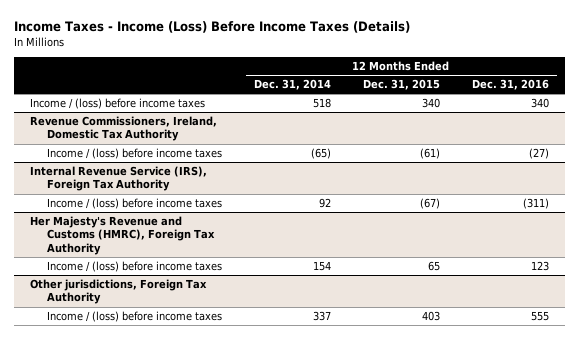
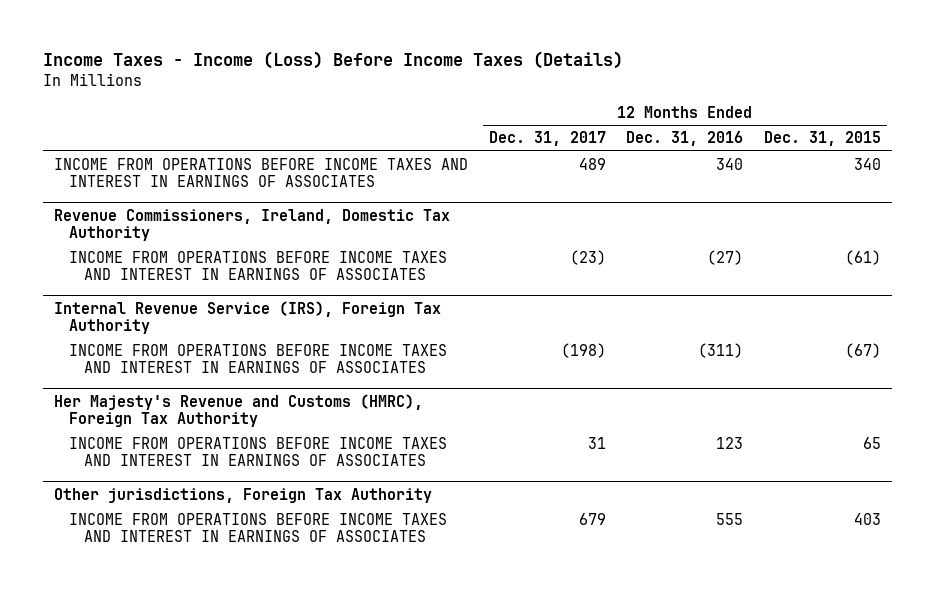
[253,79,331,91] Dec. 31, 2014 -> none
none -> [488,131,606,147] Dec. 31, 2017
[30,98,206,110] Income / (loss) before income taxes -> [53,157,468,188] INCOME FROM OPERATIONS BEFORE INCOME TAXES AND INTEREST IN EARNINGS OF ASSOCIATES
[46,148,222,160] Income / (loss) before income taxes -> [68,250,447,281] INCOME FROM OPERATIONS BEFORE INCOME TAXES AND INTEREST IN EARNINGS OF ASSOCIATES
[46,198,222,210] Income / (loss) before income taxes -> [68,343,447,374] INCOME FROM OPERATIONS BEFORE INCOME TAXES AND INTEREST IN EARNINGS OF ASSOCIATES
[46,261,222,273] Income / (loss) before income taxes -> [68,436,447,467] INCOME FROM OPERATIONS BEFORE INCOME TAXES AND INTEREST IN EARNINGS OF ASSOCIATES
[46,311,222,323] Income / (loss) before income taxes -> [68,512,447,543] INCOME FROM OPERATIONS BEFORE INCOME TAXES AND INTEREST IN EARNINGS OF ASSOCIATES

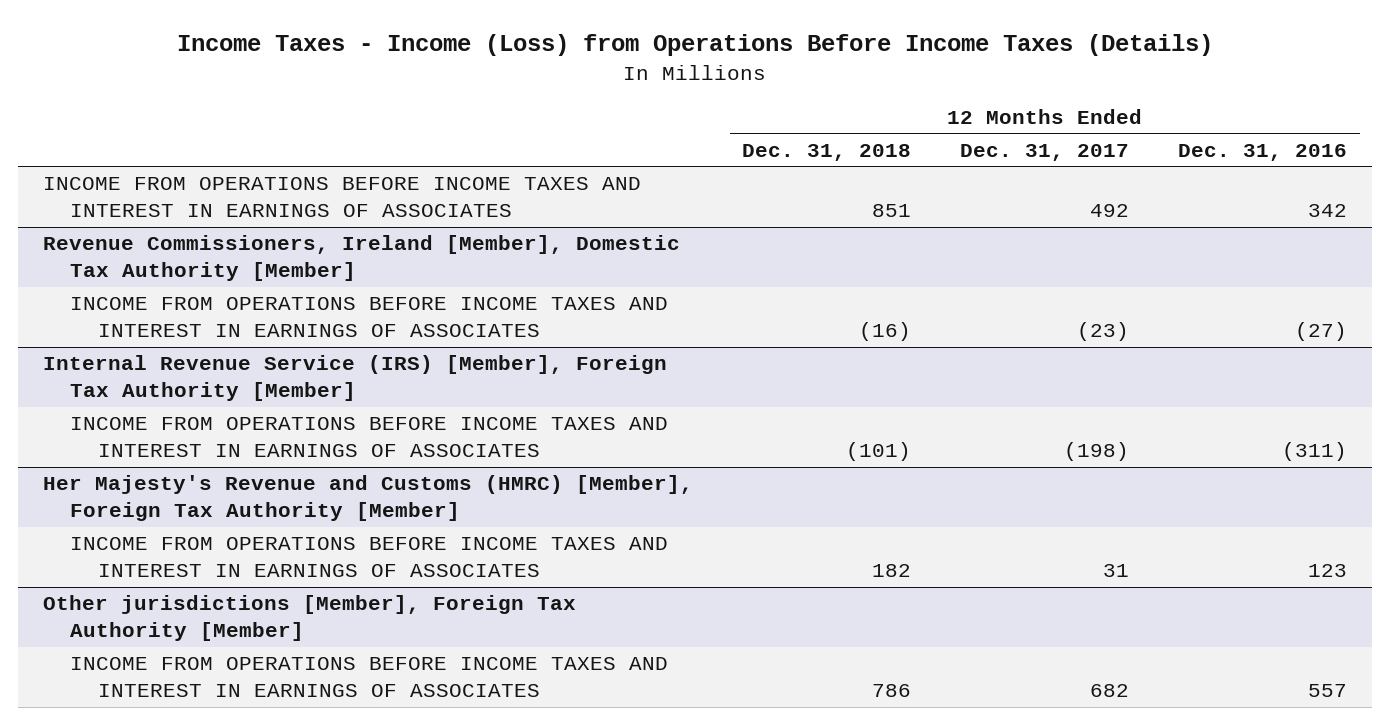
[43,51,624,70] Income Taxes - Income (Loss) Before Income Taxes (Details) -> [177,34,1214,57] Income Taxes - Income (Loss) from Operations Before Income Taxes (Details)
[764,131,882,147] Dec. 31, 2015 -> none
none -> [742,143,912,161] Dec. 31, 2018
[578,157,606,170] 489 -> [1090,204,1130,218] 492
[716,157,744,170] 340 -> [1308,204,1348,218] 342
[53,208,450,241] Revenue Commissioners, Ireland, Domestic Tax Authority -> [43,235,681,282] Revenue Commissioners, Ireland [Member], Domestic Tax Authority [Member]
[53,300,441,334] Internal Revenue Service (IRS), Foreign Tax Authority -> [43,355,668,402] Internal Revenue Service (IRS) [Member], Foreign Tax Authority [Member]
[53,393,423,427] Her Majesty's Revenue and Customs (HMRC), Foreign Tax Authority -> [43,475,694,522] Her Majesty's Revenue and Customs (HMRC) [Member], Foreign Tax Authority [Member]
[53,487,432,503] Other jurisdictions, Foreign Tax Authority -> [43,595,577,642] Other jurisdictions [Member], Foreign Tax Authority [Member]
[578,512,606,525] 679 -> [1090,684,1130,698] 682
[716,512,744,525] 555 -> [1308,684,1348,698] 557

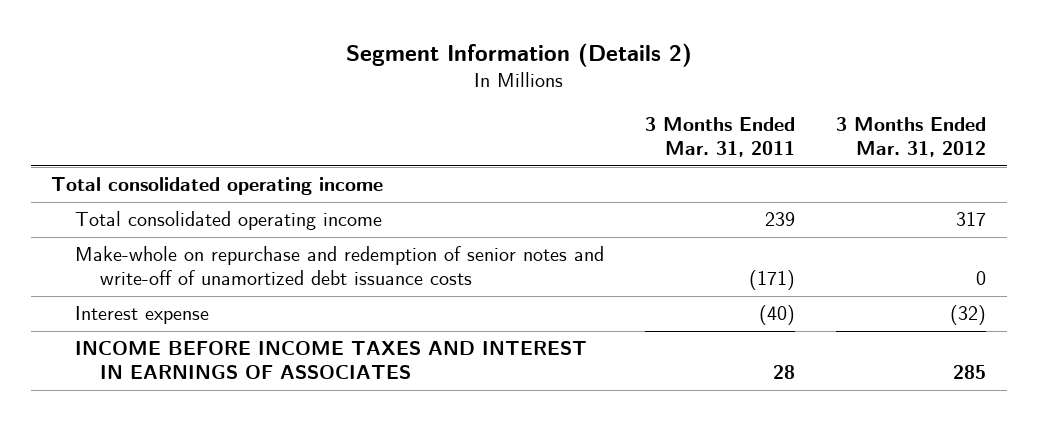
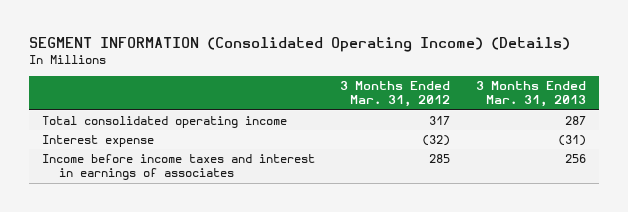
[345,43,692,68] Segment Information (Details 2) -> [29,36,571,52] SEGMENT INFORMATION (Consolidated Operating Income) (Details)
[645,117,796,157] 3 Months Ended Mar. 31, 2011 -> none
none -> [475,81,586,108] 3 Months Ended Mar. 31, 2013
[51,177,384,196] Total consolidated operating income -> none
[75,246,605,286] Make-whole on repurchase and redemption of senior notes and write-off of unamortized debt issuance costs -> none
[75,340,588,380] INCOME BEFORE INCOME TAXES AND INTEREST IN EARNINGS OF ASSOCIATES -> [42,154,316,181] Income before income taxes and interest in earnings of associates

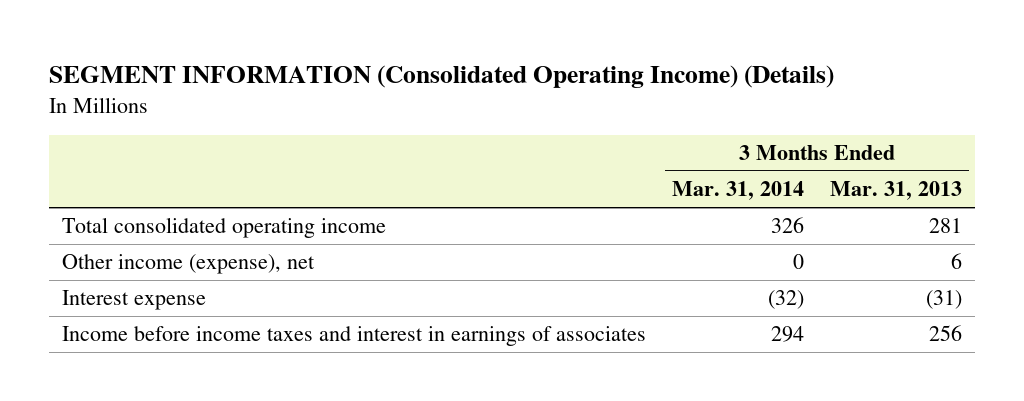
[340,81,451,108] 3 Months Ended Mar. 31, 2012 -> none
none -> [671,181,804,201] Mar. 31, 2014
[564,116,586,126] 287 -> [929,218,963,234] 281
none -> [61,254,315,275] Other income (expense), net

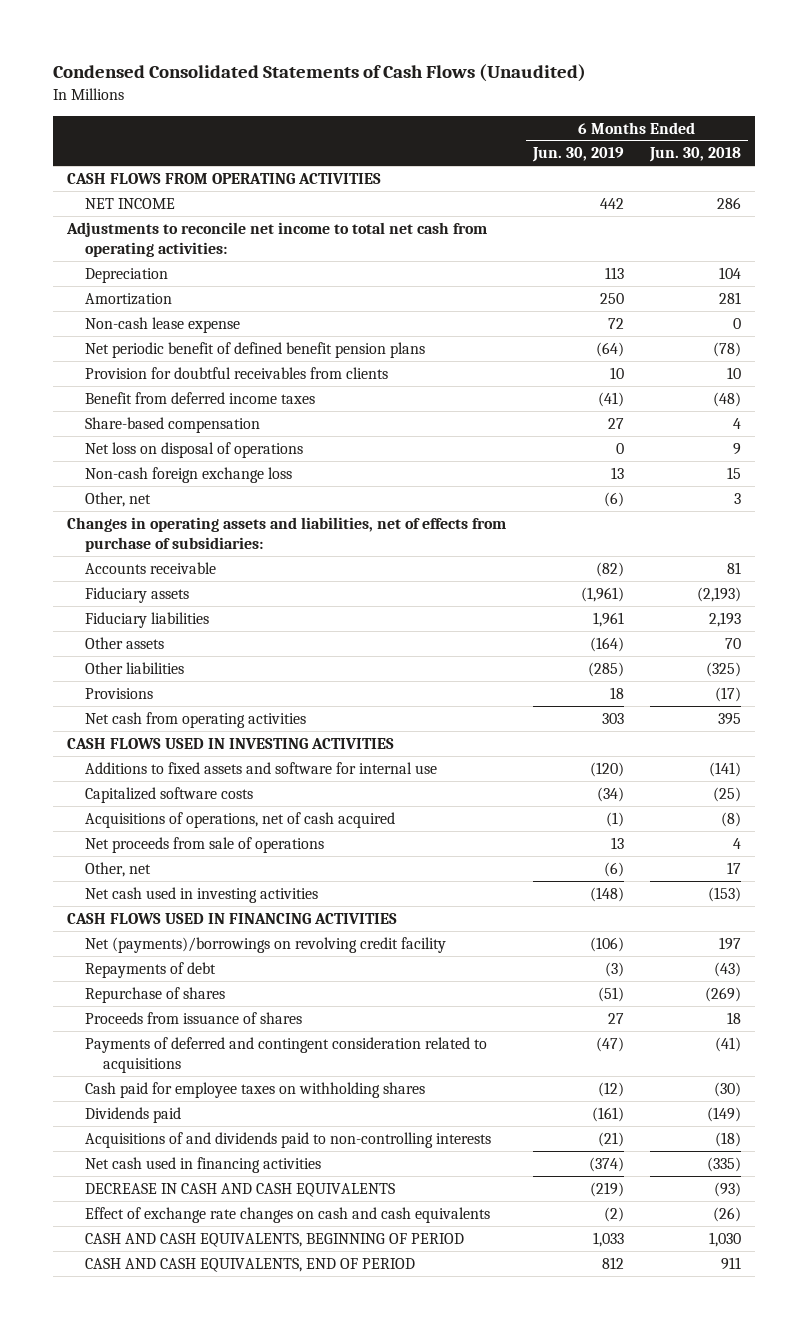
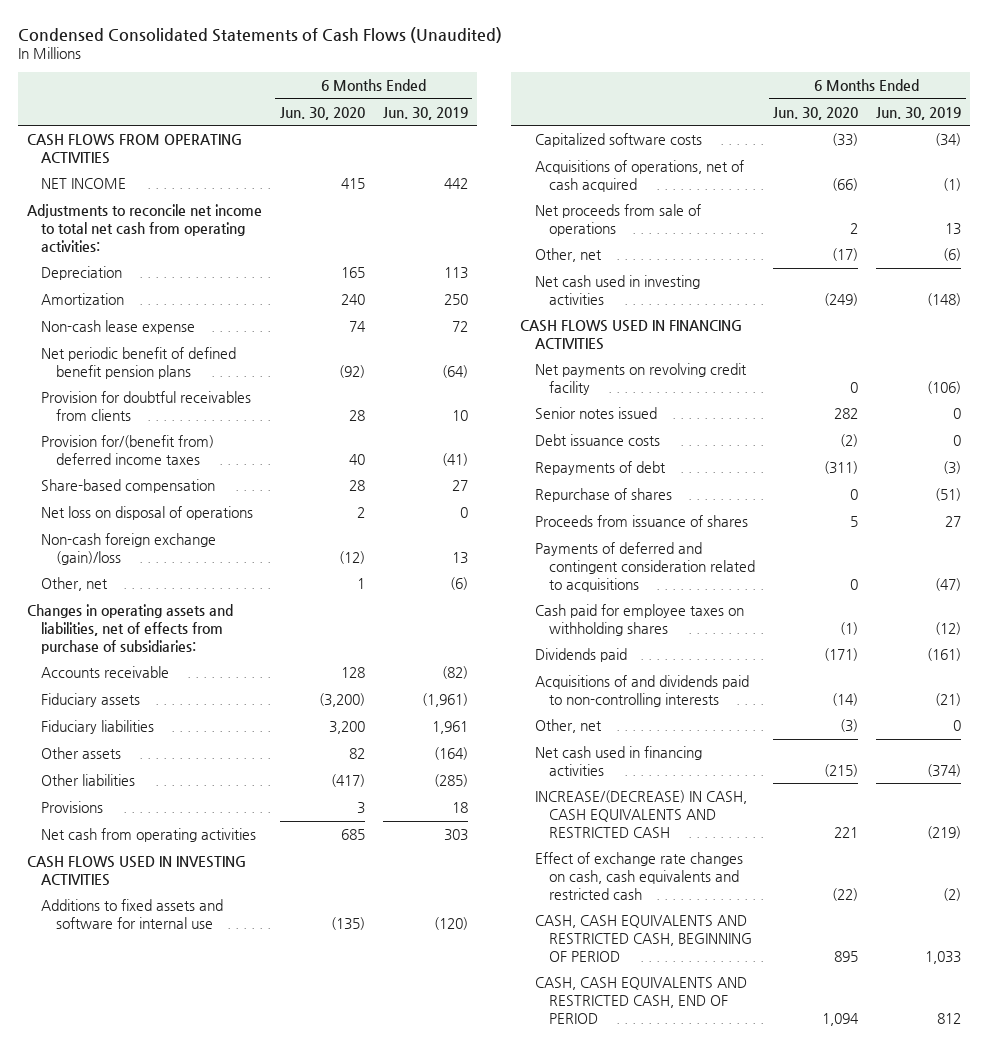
[649,147,742,163] Jun. 30, 2018 -> none
none -> [279,106,365,120] Jun. 30, 2020
[84,391,315,404] Benefit from deferred income taxes -> [41,435,215,465] Provision for/(benefit from) deferred income taxes
[84,466,292,483] Non-cash foreign exchange loss -> [41,533,217,565] Non-cash foreign exchange (gain)/loss
[84,936,446,953] Net (payments)/borrowings on revolving credit facility -> [534,363,747,395] Net payments on revolving credit facility
none -> [534,407,657,420] Senior notes issued
none -> [534,434,660,447] Debt issuance costs
none -> [534,719,602,734] Other, net
[84,1182,395,1197] DECREASE IN CASH AND CASH EQUIVALENTS -> [534,790,747,838] INCREASE/(DECREASE) IN CASH, CASH EQUIVALENTS AND RESTRICTED CASH
[84,1206,490,1223] Effect of exchange rate changes on cash and cash equivalents -> [534,852,743,900] Effect of exchange rate changes on cash, cash equivalents and restricted cash
[84,1232,464,1247] CASH AND CASH EQUIVALENTS, BEGINNING OF PERIOD -> [534,915,752,962] CASH, CASH EQUIVALENTS AND RESTRICTED CASH, BEGINNING OF PERIOD
[84,1257,415,1272] CASH AND CASH EQUIVALENTS, END OF PERIOD -> [534,977,747,1024] CASH, CASH EQUIVALENTS AND RESTRICTED CASH, END OF PERIOD

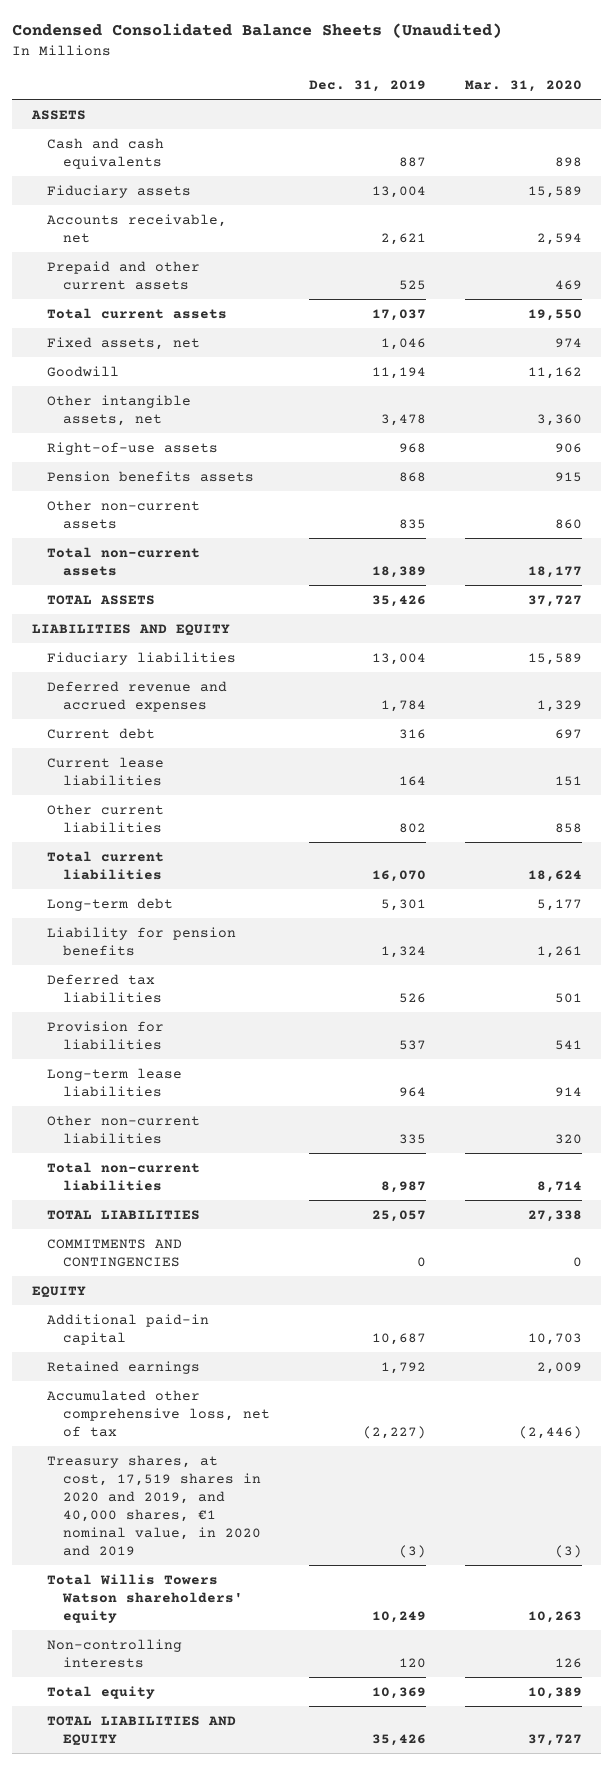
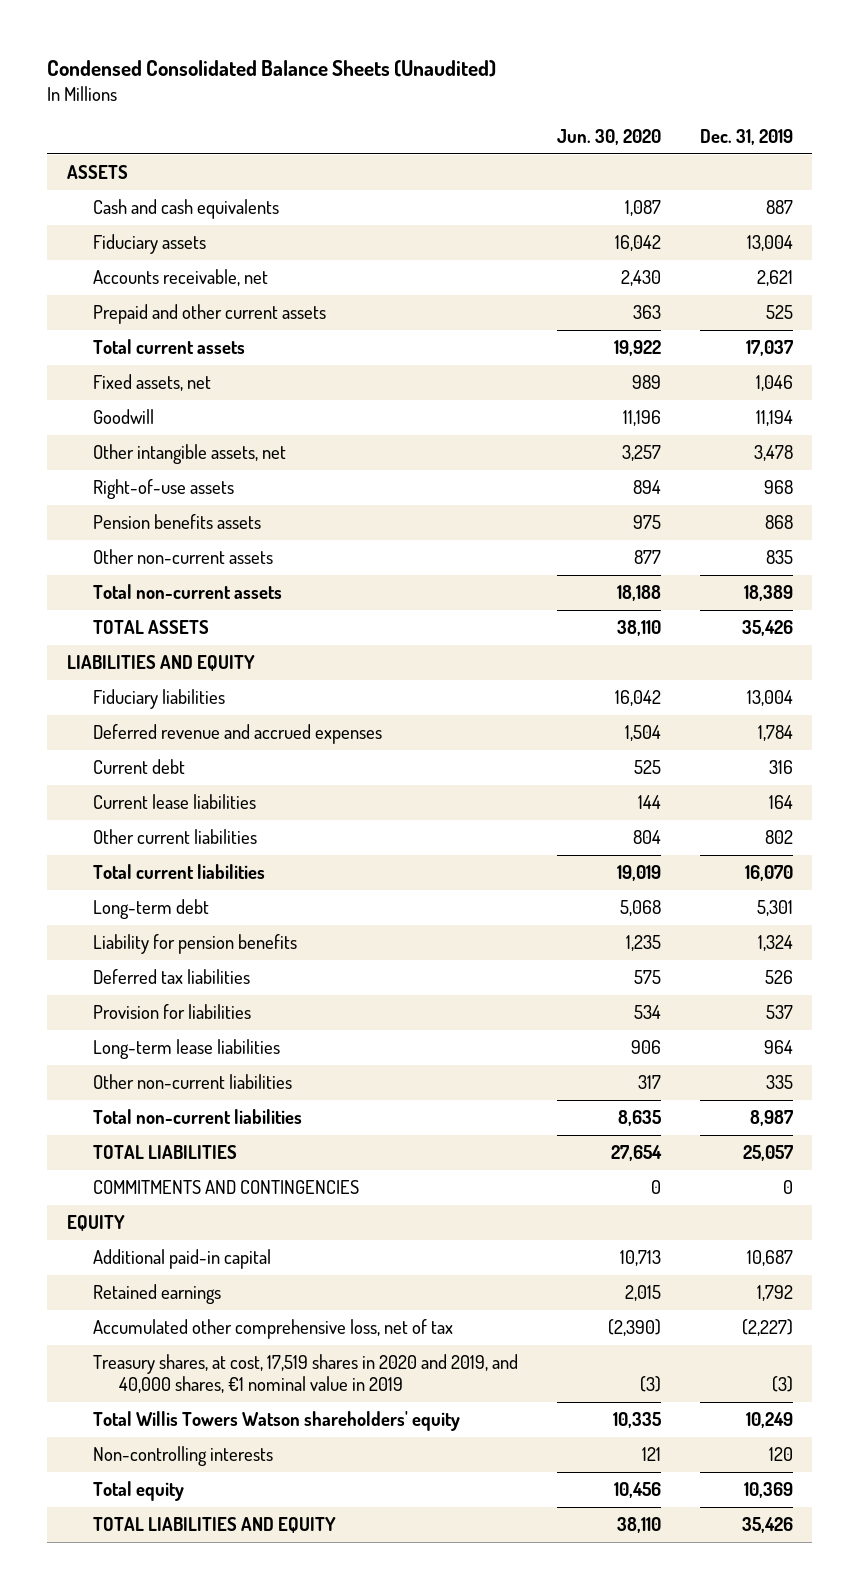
[465,79,583,92] Mar. 31, 2020 -> none
none -> [556,129,661,146] Jun. 30, 2020
[47,1455,262,1556] Treasury shares, at cost, 17,519 shares in 2020 and 2019, and 40,000 shares, €1 nominal value, in 2020 and 2019 -> [92,1354,518,1394] Treasury shares, at cost, 17,519 shares in 2020 and 2019, and 40,000 shares, €1 nominal value in 2019

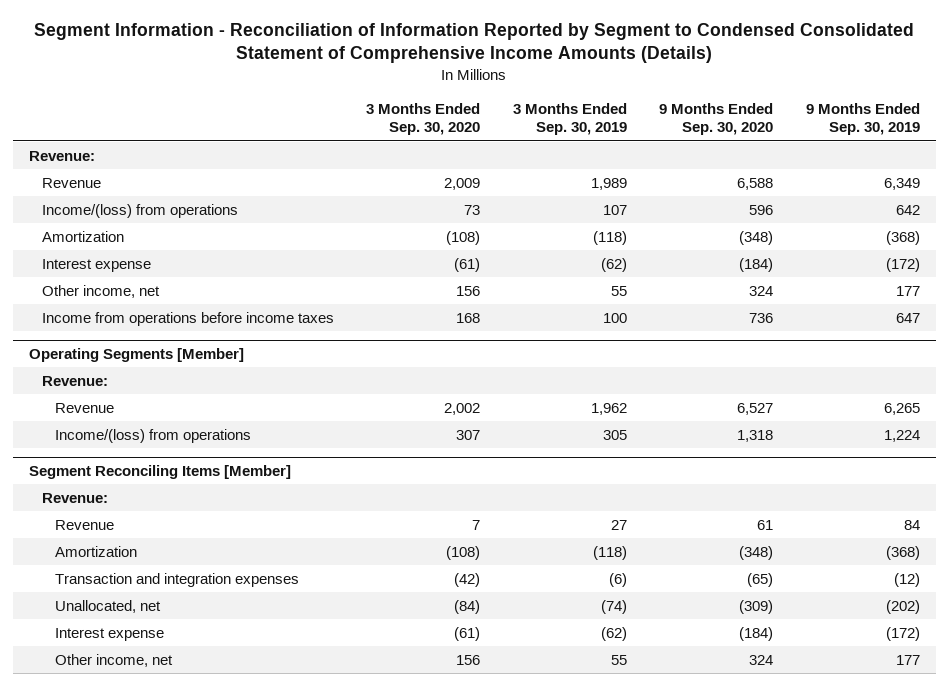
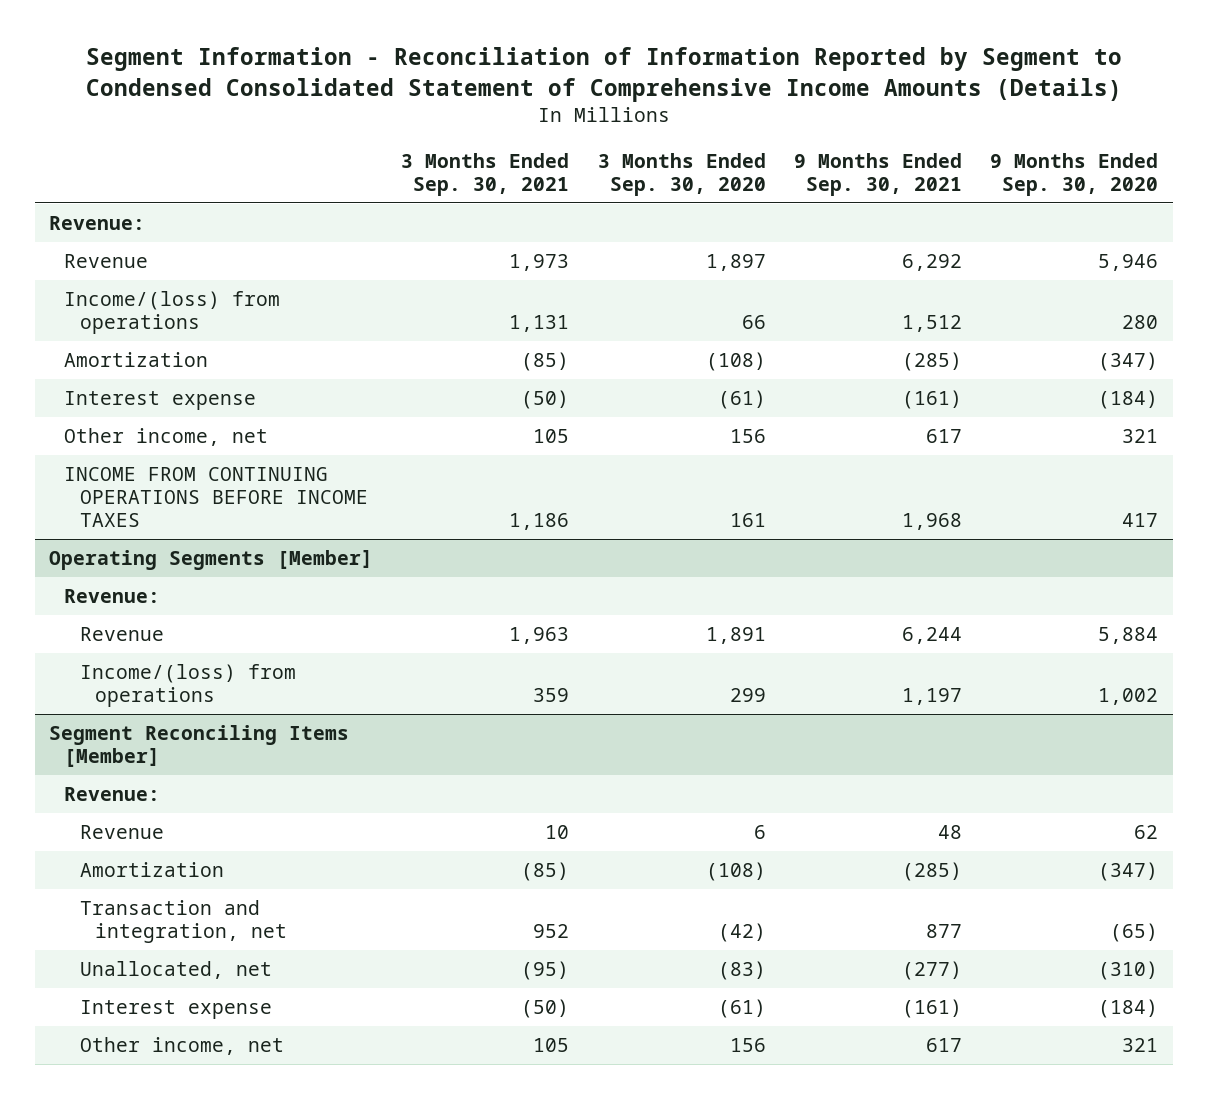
[512,102,627,136] 3 Months Ended Sep. 30, 2019 -> none
[805,102,920,136] 9 Months Ended Sep. 30, 2019 -> none
none -> [401,153,570,196] 3 Months Ended Sep. 30, 2021
none -> [794,153,963,196] 9 Months Ended Sep. 30, 2021
[444,177,481,190] 2,009 -> [705,254,766,272] 1,897
[737,177,774,190] 6,588 -> [1098,254,1159,272] 5,946
[464,204,481,215] 73 -> [741,314,766,329] 66
[749,204,774,215] 596 -> [1122,314,1159,329] 280
[739,230,774,245] (348) -> [1098,352,1159,372] (347)
[749,285,774,296] 324 -> [1122,429,1159,444] 321
[41,311,334,326] Income from operations before income taxes -> [64,467,368,527] INCOME FROM CONTINUING OPERATIONS BEFORE INCOME TAXES
[456,312,481,323] 168 -> [729,512,766,527] 161
[749,312,774,323] 736 -> [1122,512,1159,527] 417
[444,402,481,415] 2,002 -> [705,627,766,645] 1,891
[737,402,774,415] 6,527 -> [1098,627,1159,645] 5,884
[456,429,481,440] 307 -> [729,687,766,702] 299
[737,429,774,442] 1,318 -> [1098,687,1159,705] 1,002
[472,519,481,530] 7 -> [753,825,766,840] 6
[757,519,774,530] 61 -> [1134,825,1159,840] 62
[739,545,774,560] (348) -> [1098,862,1159,882] (347)
[54,572,299,587] Transaction and integration expenses -> [79,900,288,943] Transaction and integration, net
[454,599,481,614] (84) -> [717,961,766,981] (83)
[739,599,774,614] (309) -> [1098,961,1159,981] (310)
[749,654,774,665] 324 -> [1122,1038,1159,1053] 321

